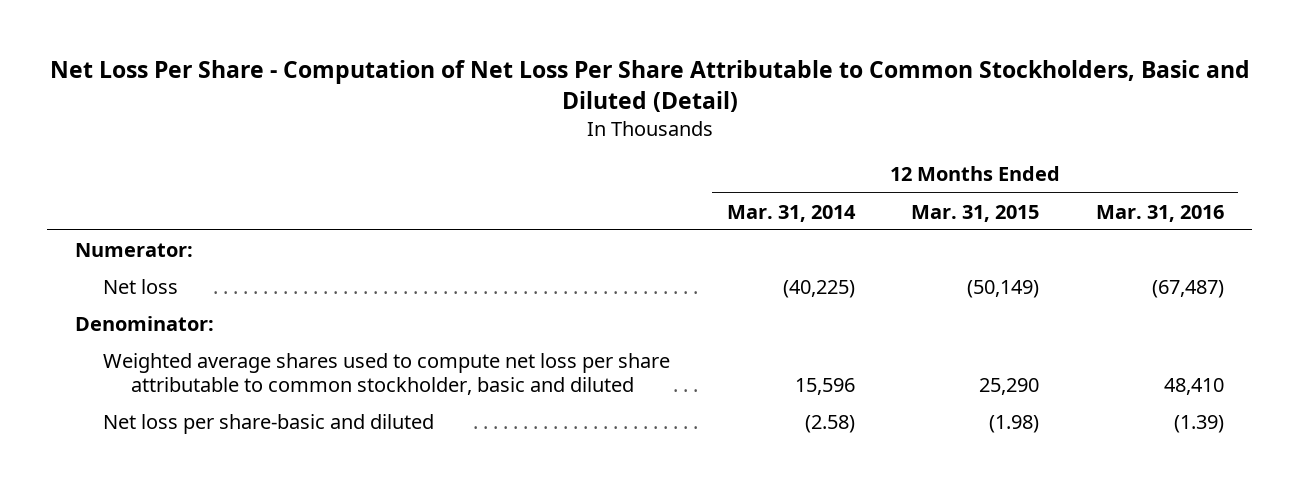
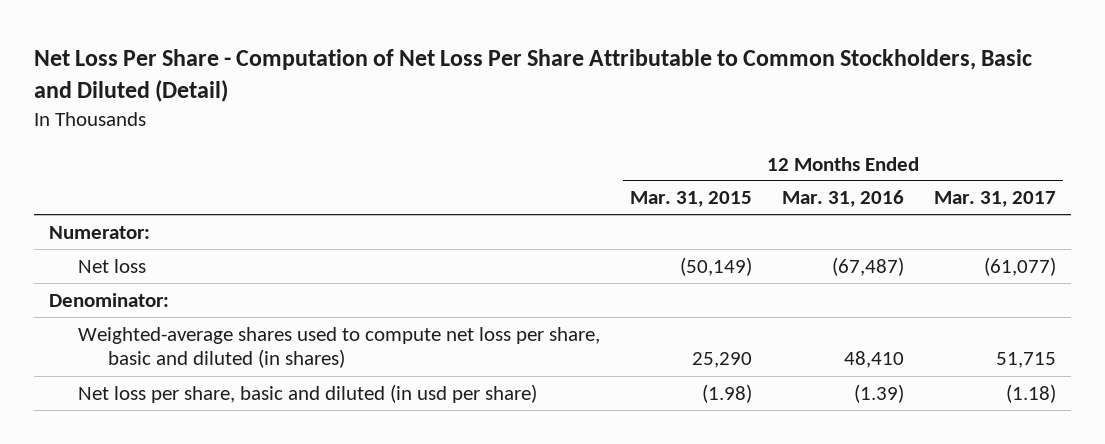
[726,204,856,222] Mar. 31, 2014 -> none
none -> [933,191,1056,208] Mar. 31, 2017
[102,352,670,395] Weighted average shares used to compute net loss per share attributable to common stockholder, basic and diluted -> [78,326,601,369] Weighted-average shares used to compute net loss per share, basic and diluted (in shares)
[102,413,434,434] Net loss per share-basic and diluted -> [78,383,538,403] Net loss per share, basic and diluted (in usd per share)

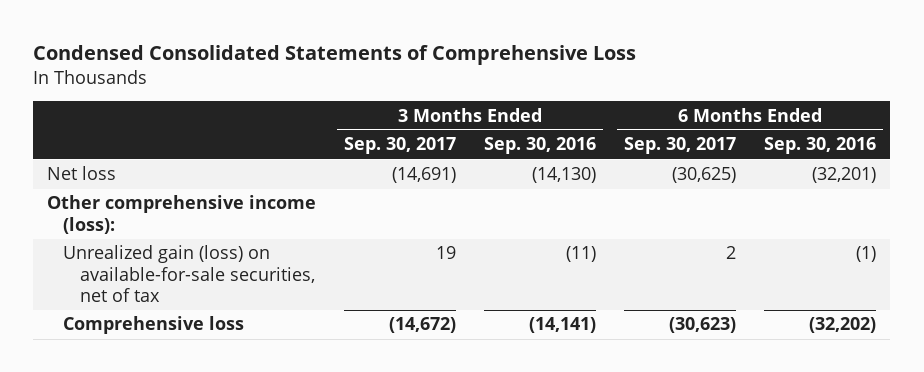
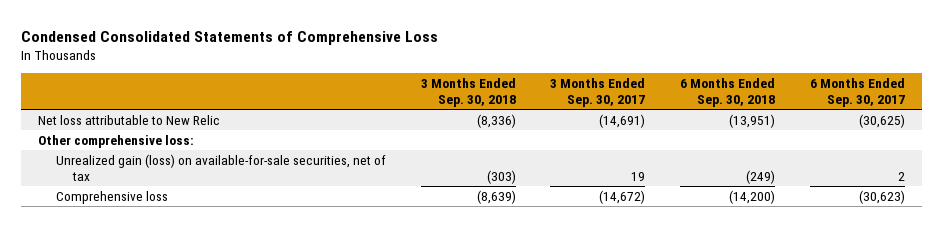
[484,137,597,155] Sep. 30, 2016 -> none
[764,137,877,155] Sep. 30, 2016 -> none
none -> [420,77,516,107] 3 Months Ended Sep. 30, 2018
none -> [680,77,776,107] 6 Months Ended Sep. 30, 2018
[47,166,117,181] Net loss -> [38,114,221,125] Net loss attributable to New Relic
[47,195,317,234] Other comprehensive income (loss): -> [38,134,195,148] Other comprehensive loss:

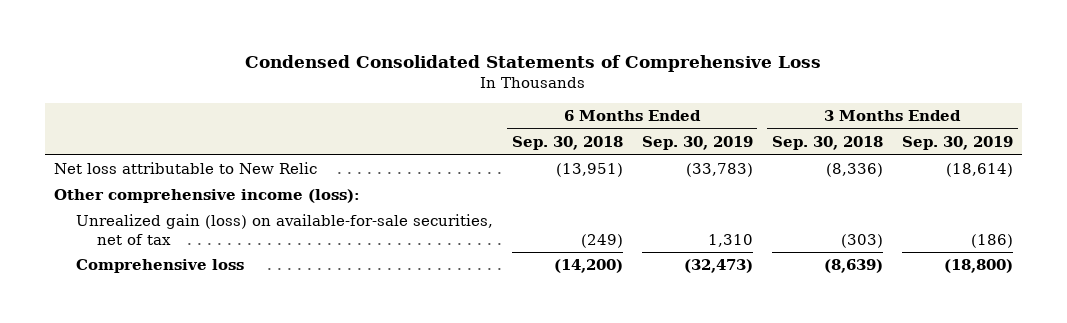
[550,77,646,107] 3 Months Ended Sep. 30, 2017 -> none
[810,77,906,107] 6 Months Ended Sep. 30, 2017 -> none
none -> [641,136,753,151] Sep. 30, 2019
none -> [901,136,1013,151] Sep. 30, 2019
[38,134,195,148] Other comprehensive loss: -> [54,189,361,204] Other comprehensive income (loss):

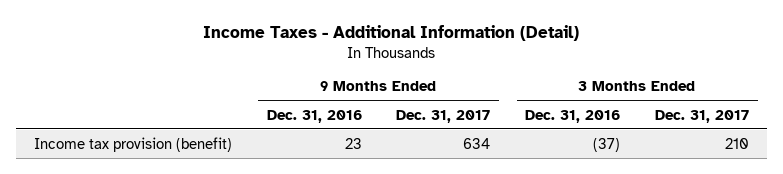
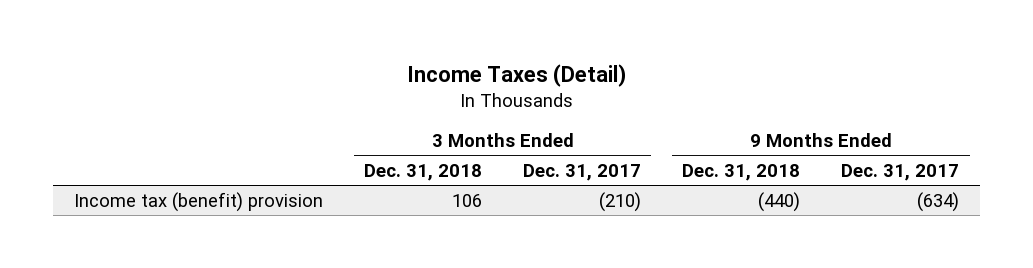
[203,25,580,42] Income Taxes - Additional Information (Detail) -> [406,64,626,88] Income Taxes (Detail)
[266,109,362,123] Dec. 31, 2016 -> none
[525,109,621,123] Dec. 31, 2016 -> none
none -> [364,163,483,181] Dec. 31, 2018
none -> [682,163,801,181] Dec. 31, 2018
[33,137,232,153] Income tax provision (benefit) -> [73,192,323,213] Income tax (benefit) provision
[463,138,491,150] 634 -> [917,192,960,213] (634)
[725,138,750,150] 210 -> [599,192,642,213] (210)

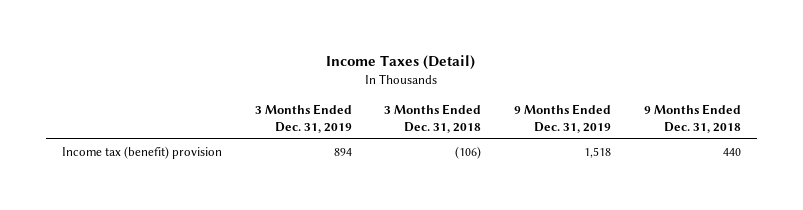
[523,163,642,181] Dec. 31, 2017 -> none
[841,163,960,181] Dec. 31, 2017 -> none
none -> [254,103,352,133] 3 Months Ended Dec. 31, 2019
none -> [514,103,612,133] 9 Months Ended Dec. 31, 2019
[452,194,483,208] 106 -> [455,146,482,160] (106)
[758,192,801,213] (440) -> [722,148,741,157] 440

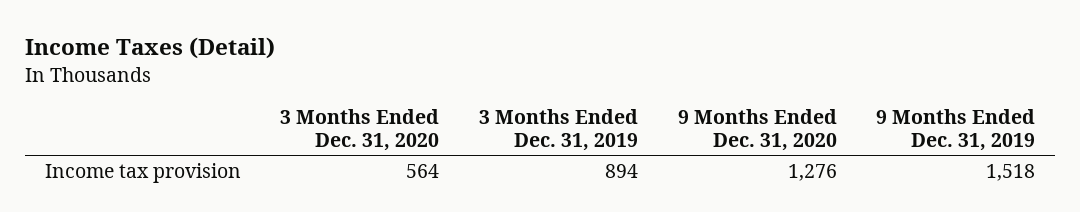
[384,103,482,133] 3 Months Ended Dec. 31, 2018 -> none
[643,103,741,133] 9 Months Ended Dec. 31, 2018 -> none
none -> [280,108,440,151] 3 Months Ended Dec. 31, 2020
none -> [677,108,837,151] 9 Months Ended Dec. 31, 2020
[62,146,223,160] Income tax (benefit) provision -> [44,163,241,184] Income tax provision

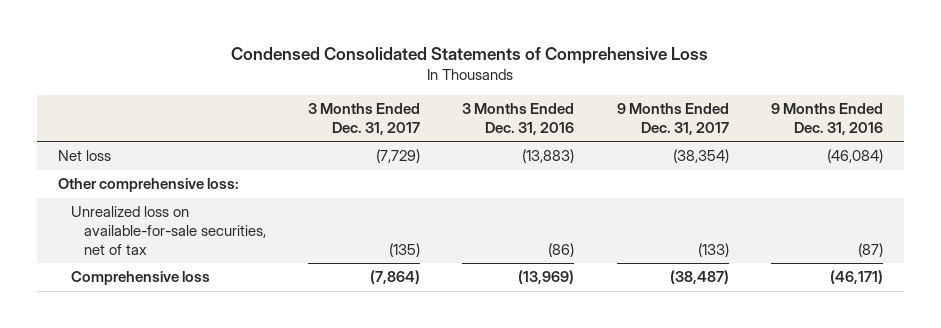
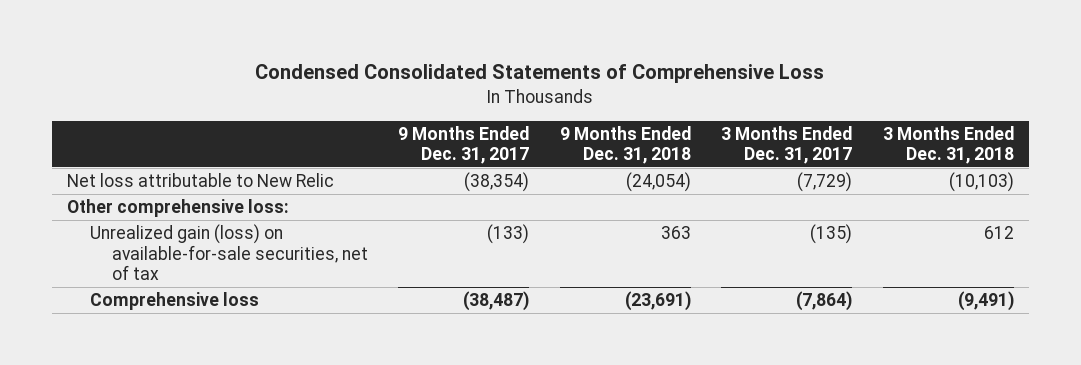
[462,103,575,135] 3 Months Ended Dec. 31, 2016 -> none
[770,103,883,135] 9 Months Ended Dec. 31, 2016 -> none
none -> [559,125,691,165] 9 Months Ended Dec. 31, 2018
none -> [882,125,1014,165] 3 Months Ended Dec. 31, 2018
[57,150,111,162] Net loss -> [67,173,335,188] Net loss attributable to New Relic
[70,206,267,255] Unrealized loss on available-for-sale securities, net of tax -> [89,224,368,280] Unrealized gain (loss) on available-for-sale securities, net of tax

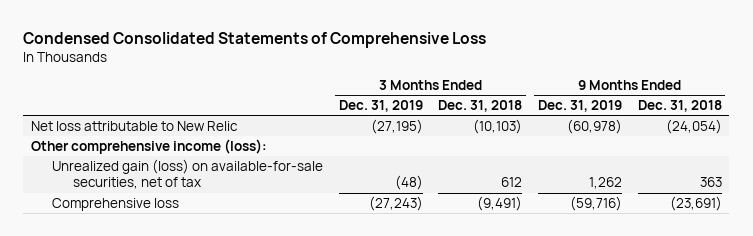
[398,125,530,165] 9 Months Ended Dec. 31, 2017 -> none
[721,125,853,165] 3 Months Ended Dec. 31, 2017 -> none
none -> [338,100,423,113] Dec. 31, 2019
none -> [537,100,622,113] Dec. 31, 2019
[67,199,290,218] Other comprehensive loss: -> [31,138,268,154] Other comprehensive income (loss):

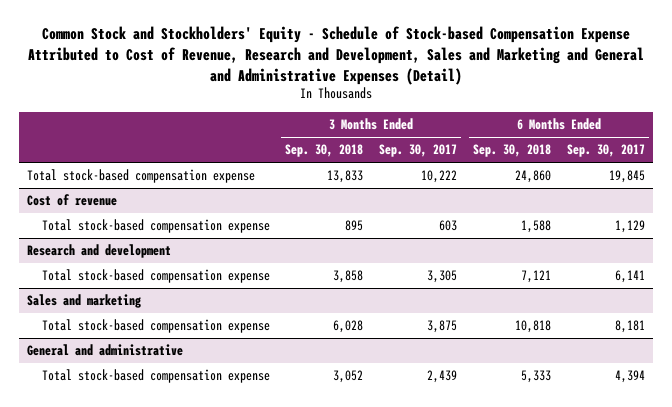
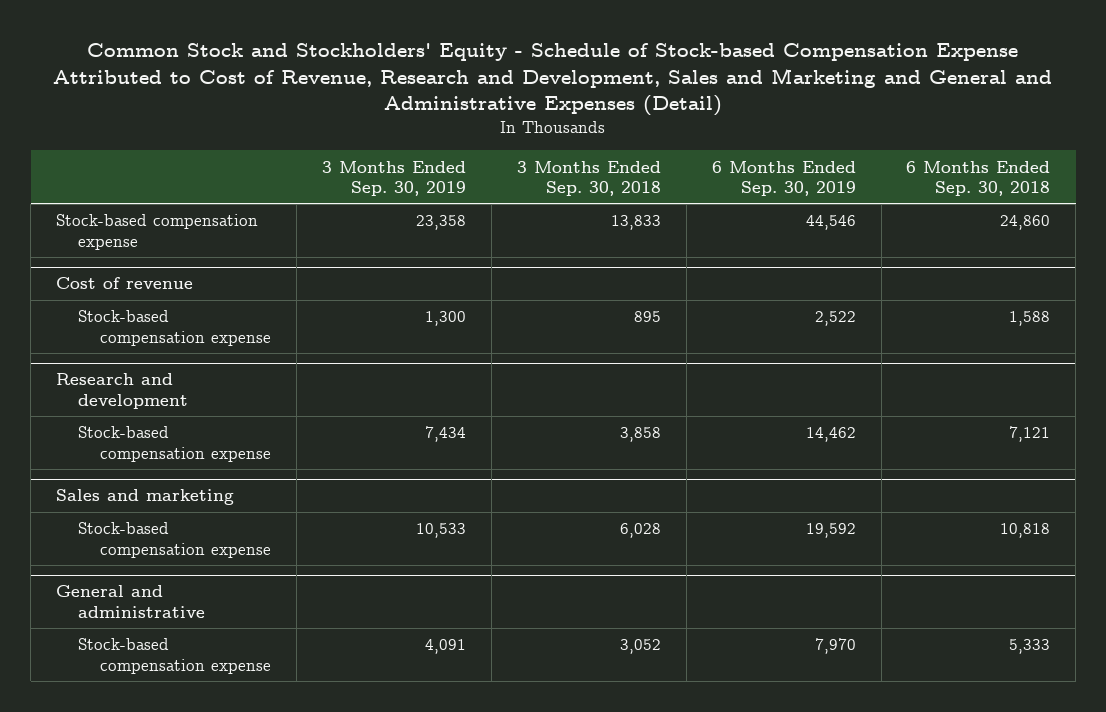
[379,144,458,158] Sep. 30, 2017 -> none
[566,144,645,158] Sep. 30, 2017 -> none
none -> [321,160,466,197] 3 Months Ended Sep. 30, 2019
none -> [711,160,856,197] 6 Months Ended Sep. 30, 2019
[26,169,255,184] Total stock-based compensation expense -> [56,214,259,250] Stock-based compensation expense
[41,219,270,234] Total stock-based compensation expense -> [78,310,271,346] Stock-based compensation expense
[41,269,270,284] Total stock-based compensation expense -> [78,426,271,462] Stock-based compensation expense
[41,319,270,334] Total stock-based compensation expense -> [78,522,271,558] Stock-based compensation expense
[41,369,270,384] Total stock-based compensation expense -> [78,638,271,674] Stock-based compensation expense

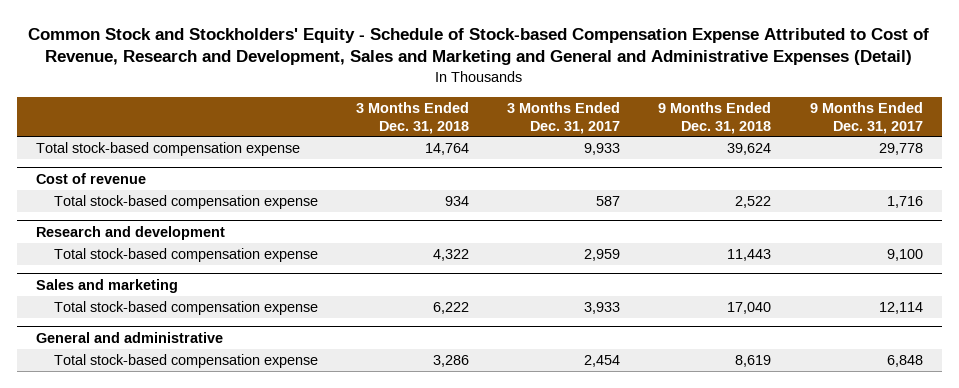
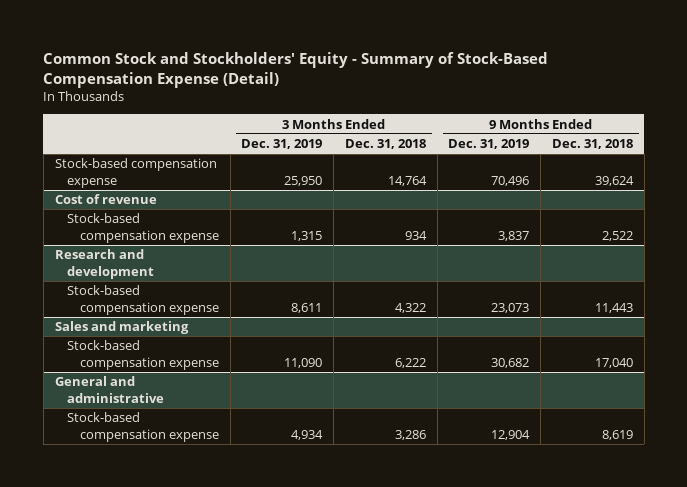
[28,27,930,66] Common Stock and Stockholders' Equity - Schedule of Stock-based Compensation Expense Attributed to Cost of Revenue, Research and Development, Sales and Marketing and General and Administrative Expenses (Detail) -> [43,51,549,88] Common Stock and Stockholders' Equity - Summary of Stock-Based Compensation Expense (Detail)
[507,101,621,134] 3 Months Ended Dec. 31, 2017 -> none
[809,101,923,134] 9 Months Ended Dec. 31, 2017 -> none
none -> [241,139,323,150] Dec. 31, 2019
none -> [448,139,530,150] Dec. 31, 2019
[36,141,301,156] Total stock-based compensation expense -> [54,158,217,188] Stock-based compensation expense
[53,194,318,209] Total stock-based compensation expense -> [67,213,219,243] Stock-based compensation expense
[53,247,318,262] Total stock-based compensation expense -> [67,285,219,315] Stock-based compensation expense
[53,300,318,315] Total stock-based compensation expense -> [67,340,219,370] Stock-based compensation expense
[53,353,318,368] Total stock-based compensation expense -> [67,412,219,442] Stock-based compensation expense

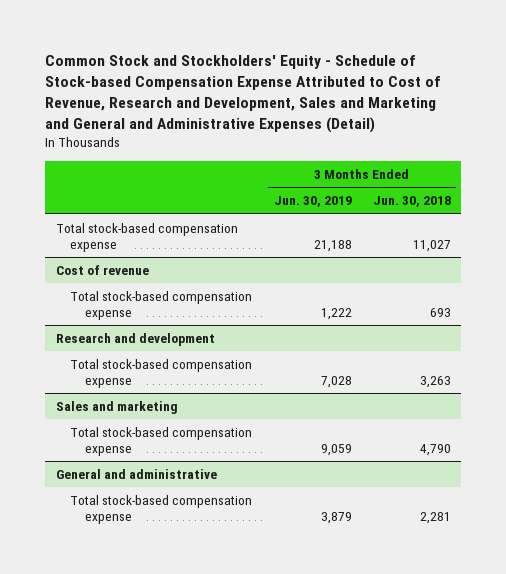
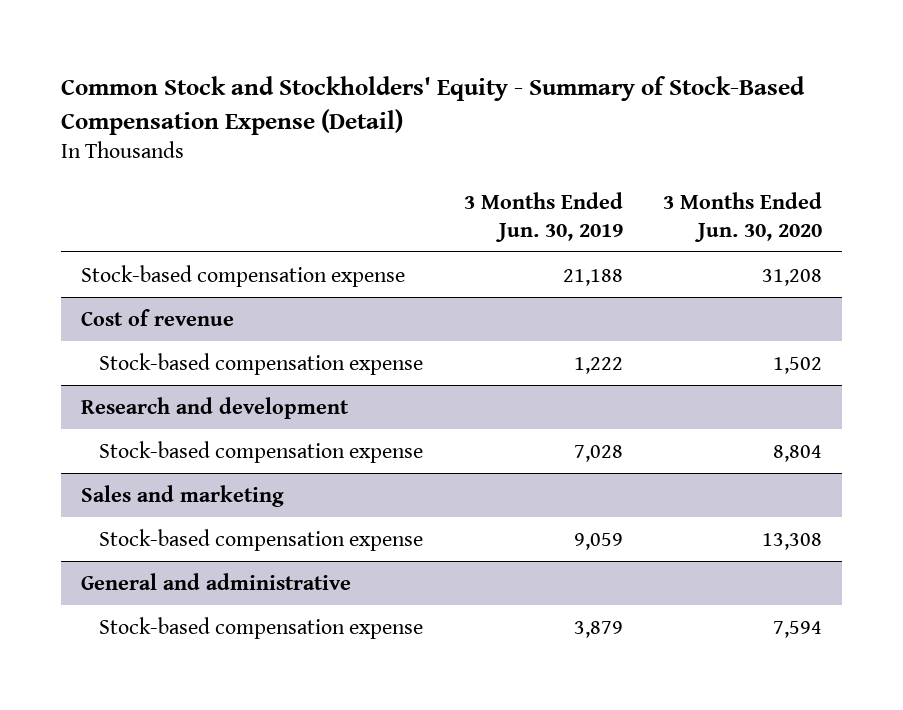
[45,55,442,134] Common Stock and Stockholders' Equity - Schedule of Stock-based Compensation Expense Attributed to Cost of Revenue, Research and Development, Sales and Marketing and General and Administrative Expenses (Detail) -> [60,75,805,135] Common Stock and Stockholders' Equity - Summary of Stock-Based Compensation Expense (Detail)
[372,196,451,208] Jun. 30, 2018 -> none
none -> [663,191,823,242] 3 Months Ended Jun. 30, 2020
[55,222,238,252] Total stock-based compensation expense -> [80,264,405,287] Stock-based compensation expense
[70,290,253,320] Total stock-based compensation expense -> [99,352,424,375] Stock-based compensation expense
[70,358,253,388] Total stock-based compensation expense -> [99,440,424,463] Stock-based compensation expense
[70,426,253,456] Total stock-based compensation expense -> [99,528,424,551] Stock-based compensation expense
[70,494,253,524] Total stock-based compensation expense -> [99,616,424,639] Stock-based compensation expense

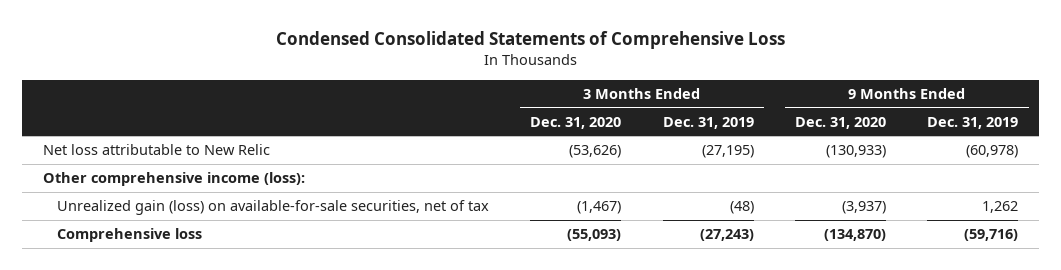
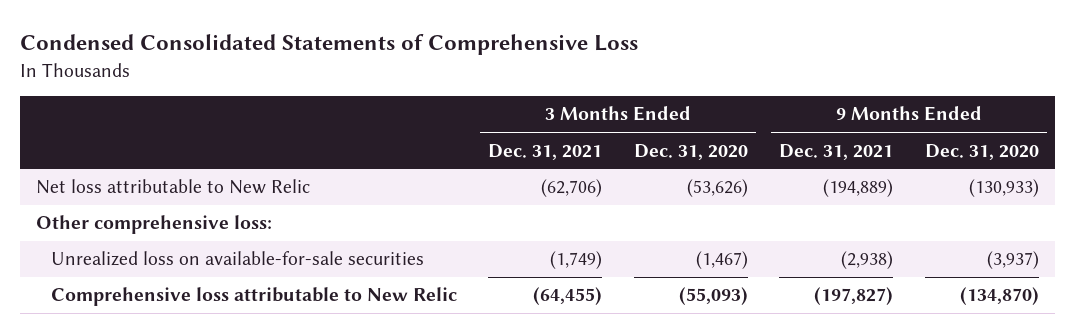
[662,116,754,129] Dec. 31, 2019 -> none
[927,116,1019,129] Dec. 31, 2019 -> none
none -> [488,143,603,160] Dec. 31, 2021
none -> [779,143,894,160] Dec. 31, 2021
[42,172,305,187] Other comprehensive income (loss): -> [35,215,272,235] Other comprehensive loss:
[57,200,490,216] Unrealized gain (loss) on available-for-sale securities, net of tax -> [50,251,424,267] Unrealized loss on available-for-sale securities
[57,228,203,243] Comprehensive loss -> [50,287,457,307] Comprehensive loss attributable to New Relic

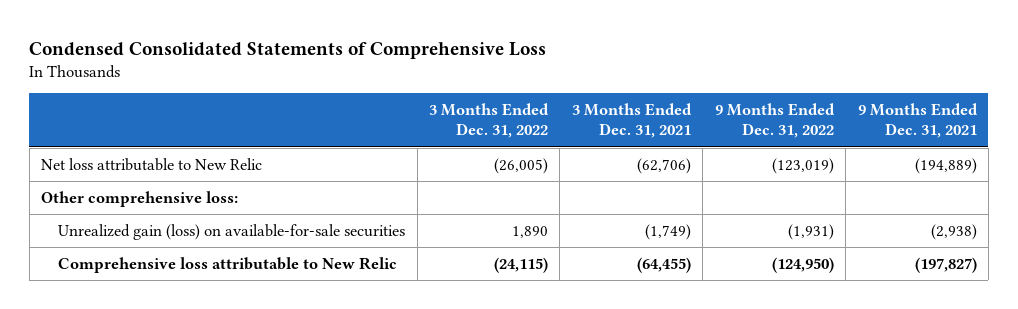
[633,143,748,160] Dec. 31, 2020 -> none
[924,143,1039,160] Dec. 31, 2020 -> none
none -> [428,103,549,139] 3 Months Ended Dec. 31, 2022
none -> [714,103,835,139] 9 Months Ended Dec. 31, 2022
[50,251,424,267] Unrealized loss on available-for-sale securities -> [58,223,406,240] Unrealized gain (loss) on available-for-sale securities

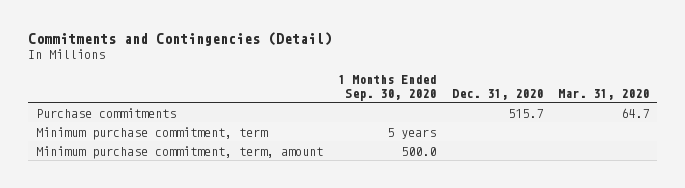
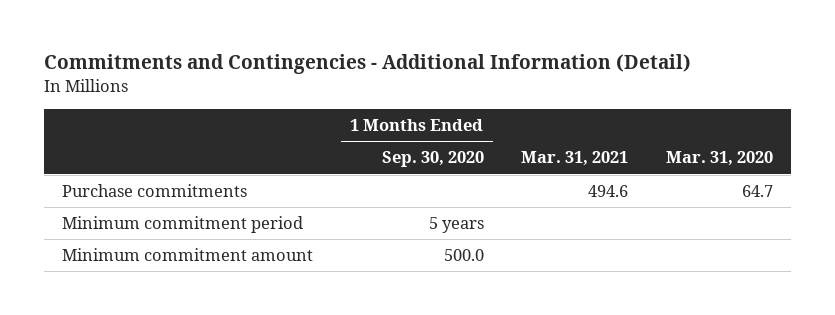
[27,32,332,47] Commitments and Contingencies (Detail) -> [43,54,691,75] Commitments and Contingencies - Additional Information (Detail)
[451,88,543,100] Dec. 31, 2020 -> none
none -> [521,151,629,167] Mar. 31, 2021
[35,126,268,140] Minimum purchase commitment, term -> [62,216,304,234] Minimum commitment period
[35,145,323,159] Minimum purchase commitment, term, amount -> [62,248,314,262] Minimum commitment amount

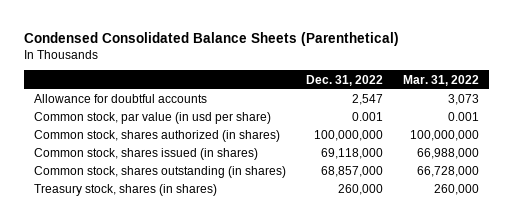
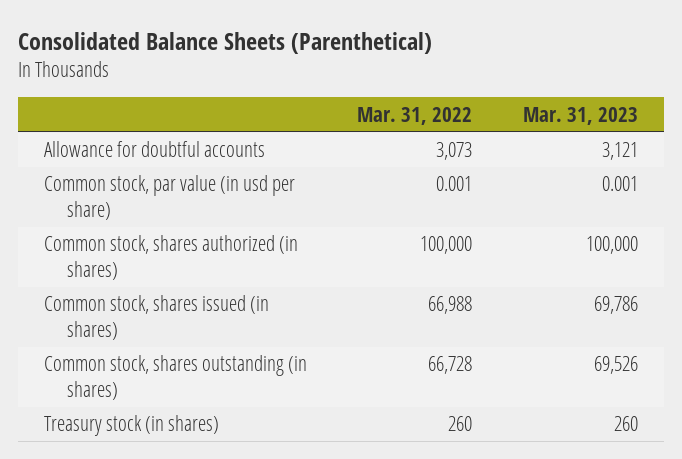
[24,31,400,46] Condensed Consolidated Balance Sheets (Parenthetical) -> [18,31,433,54] Consolidated Balance Sheets (Parenthetical)
[305,74,383,86] Dec. 31, 2022 -> none
none -> [523,106,639,125] Mar. 31, 2023
[409,130,479,142] 100,000,000 -> [420,236,473,255] 100,000
[416,148,479,160] 66,988,000 -> [428,296,473,315] 66,988
[416,166,479,178] 66,728,000 -> [428,356,473,375] 66,728
[34,184,218,197] Treasury stock, shares (in shares) -> [43,415,219,437] Treasury stock (in shares)
[433,184,479,196] 260,000 -> [448,416,473,432] 260

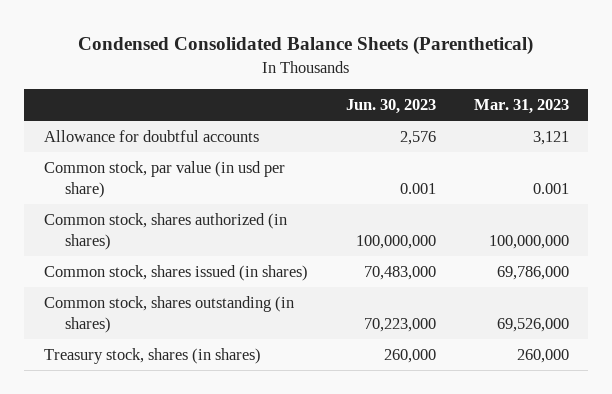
[18,31,433,54] Consolidated Balance Sheets (Parenthetical) -> [78,36,534,56] Condensed Consolidated Balance Sheets (Parenthetical)
[357,106,473,125] Mar. 31, 2022 -> none
none -> [345,99,436,115] Jun. 30, 2023
[586,236,639,255] 100,000 -> [488,234,569,249] 100,000,000
[594,296,639,315] 69,786 -> [496,265,569,280] 69,786,000
[594,356,639,375] 69,526 -> [496,317,569,332] 69,526,000
[43,415,219,437] Treasury stock (in shares) -> [43,347,261,364] Treasury stock, shares (in shares)
[614,416,639,432] 260 -> [516,348,569,363] 260,000

